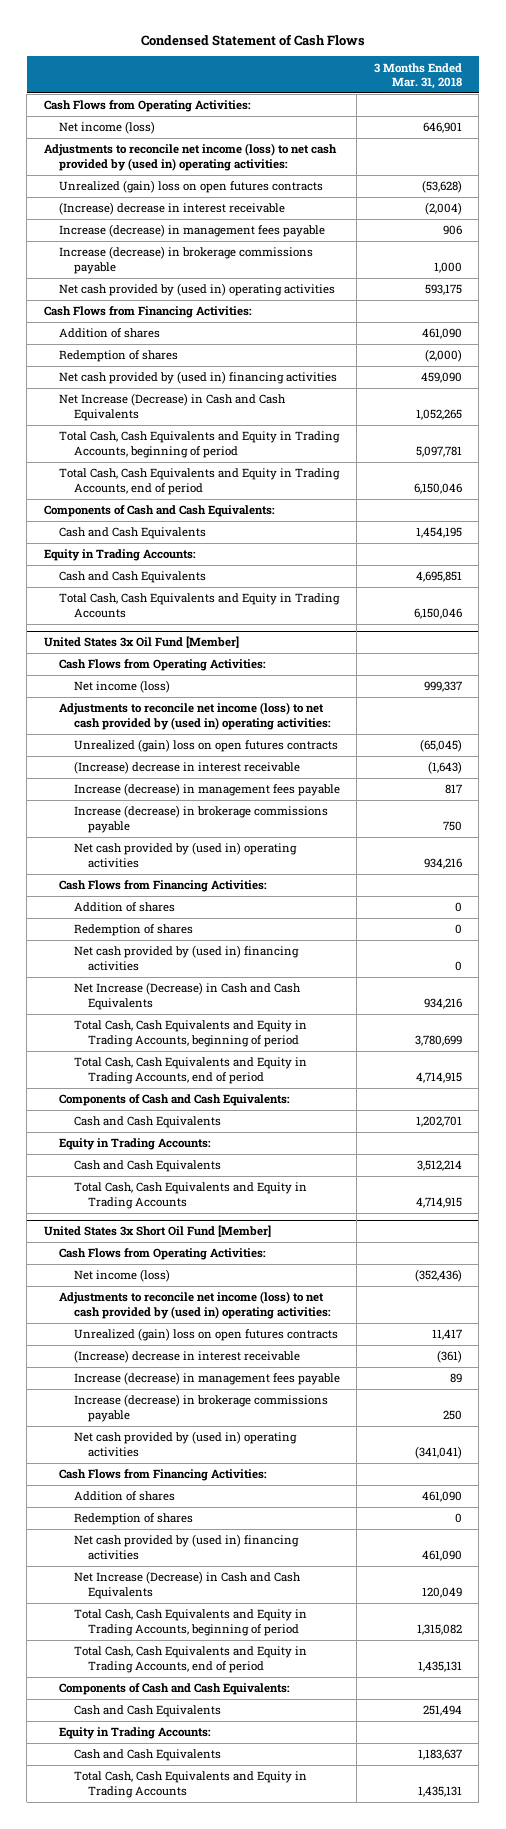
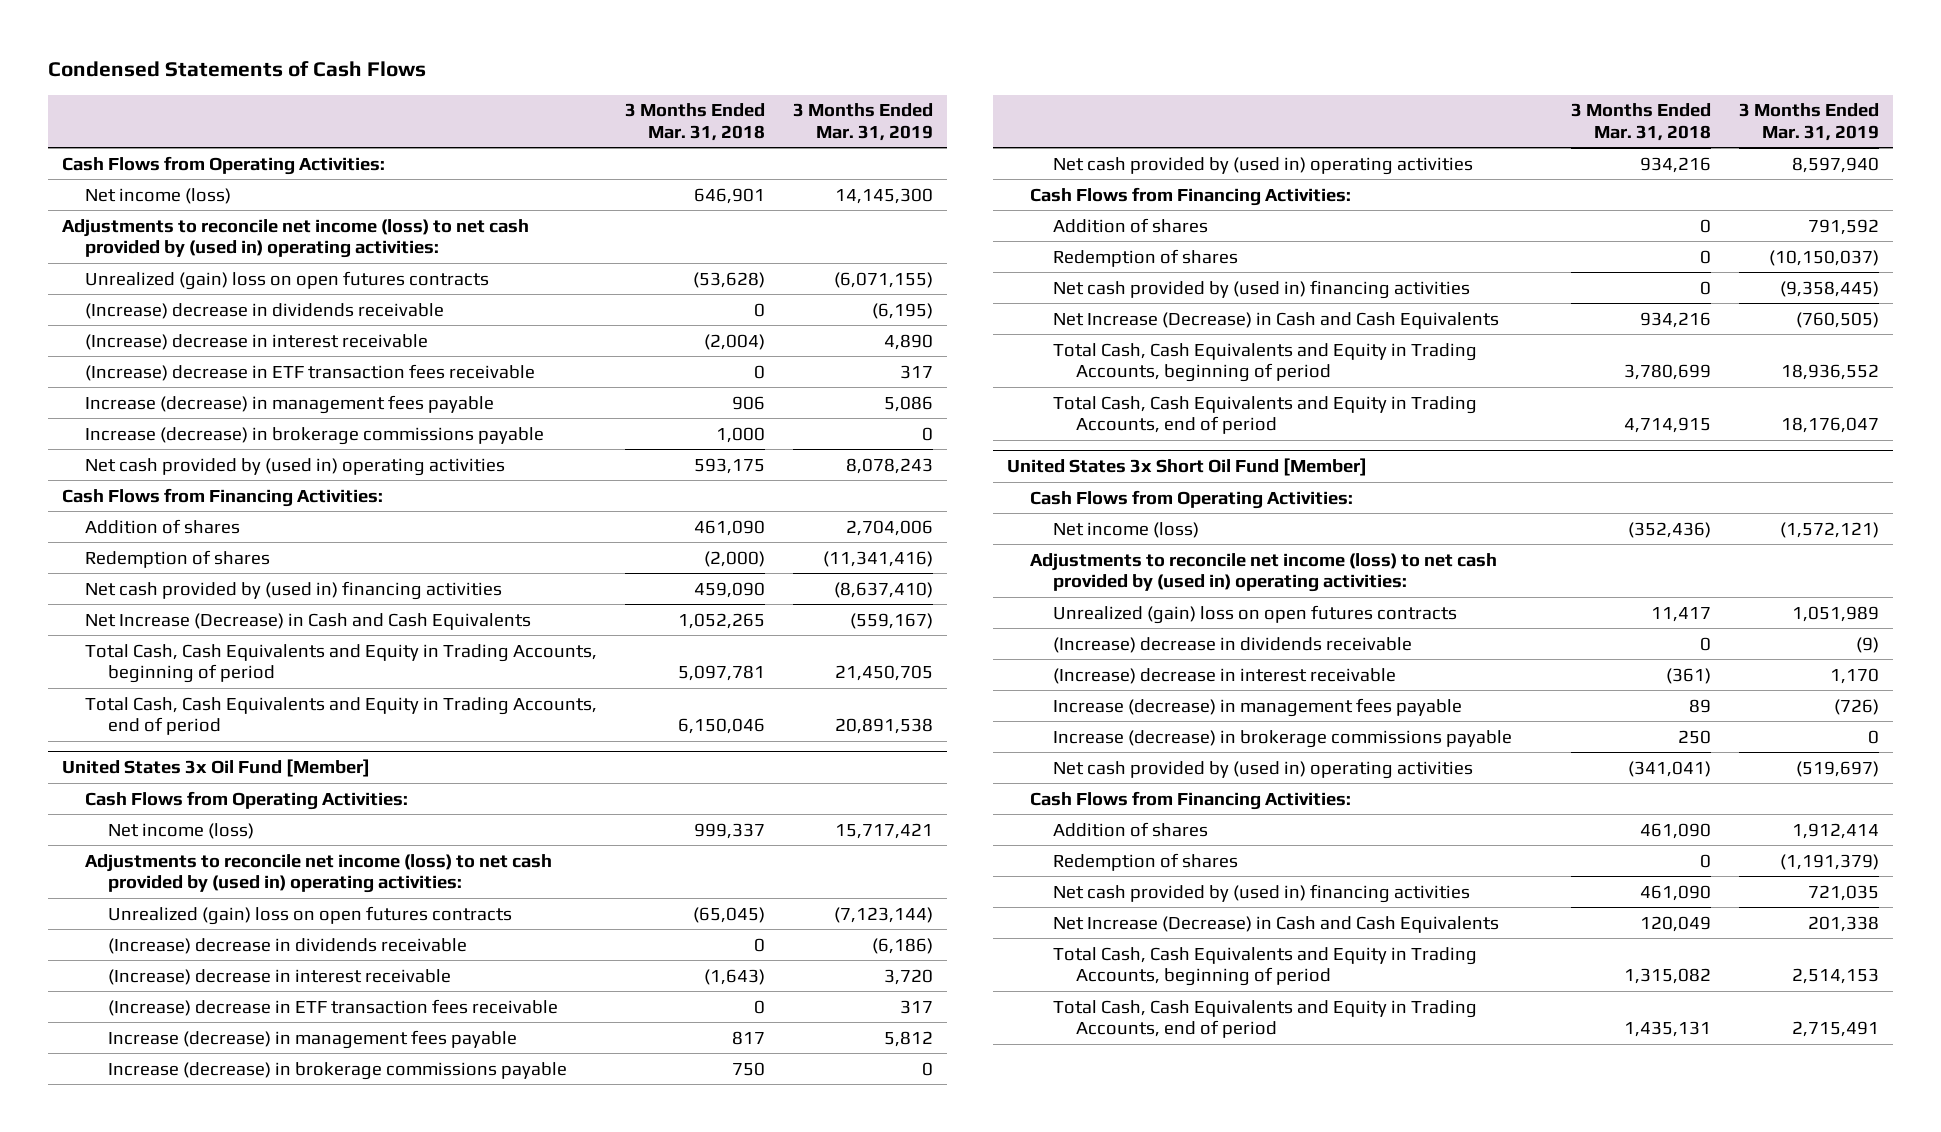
[140,33,365,46] Condensed Statement of Cash Flows -> [47,61,426,78] Condensed Statements of Cash Flows
none -> [793,103,934,141] 3 Months Ended Mar. 31, 2019
none -> [84,302,444,319] (Increase) decrease in dividends receivable
none -> [84,363,535,381] (Increase) decrease in ETF transaction fees receivable
[44,505,276,518] Components of Cash and Cash Equivalents: -> none
[58,527,206,540] Cash and Cash Equivalents -> none
[44,549,197,562] Equity in Trading Accounts: -> none
[58,571,206,584] Cash and Cash Equivalents -> none
[58,593,340,618] Total Cash, Cash Equivalents and Equity in Trading Accounts -> none
none -> [107,937,467,954] (Increase) decrease in dividends receivable
none -> [107,998,558,1016] (Increase) decrease in ETF transaction fees receivable
[58,1094,290,1107] Components of Cash and Cash Equivalents: -> none
[73,1116,221,1129] Cash and Cash Equivalents -> none
[58,1138,211,1151] Equity in Trading Accounts: -> none
[73,1160,221,1173] Cash and Cash Equivalents -> none
[73,1182,307,1209] Total Cash, Cash Equivalents and Equity in Trading Accounts -> none
none -> [1053,636,1413,653] (Increase) decrease in dividends receivable
[58,1683,290,1696] Components of Cash and Cash Equivalents: -> none
[73,1705,221,1718] Cash and Cash Equivalents -> none
[58,1727,211,1740] Equity in Trading Accounts: -> none
[73,1749,221,1762] Cash and Cash Equivalents -> none
[73,1771,307,1798] Total Cash, Cash Equivalents and Equity in Trading Accounts -> none

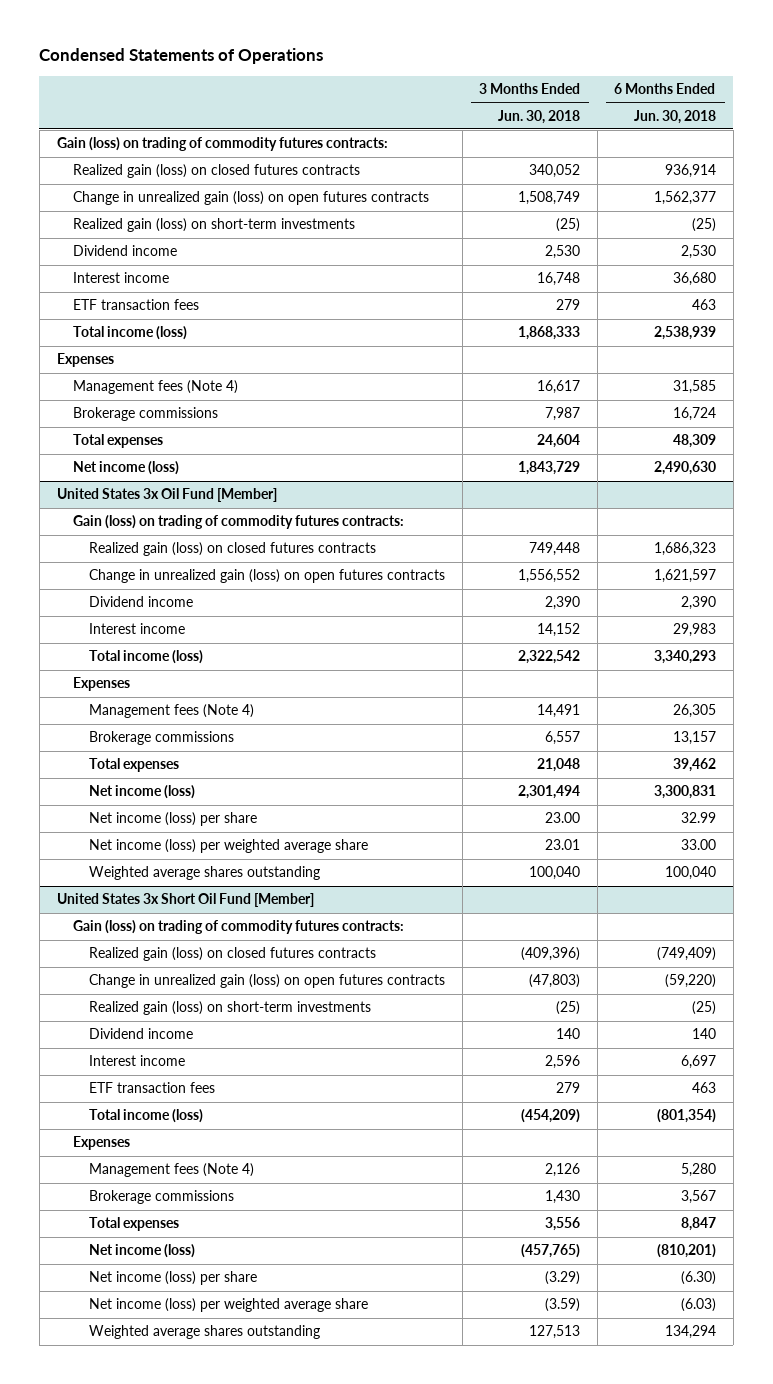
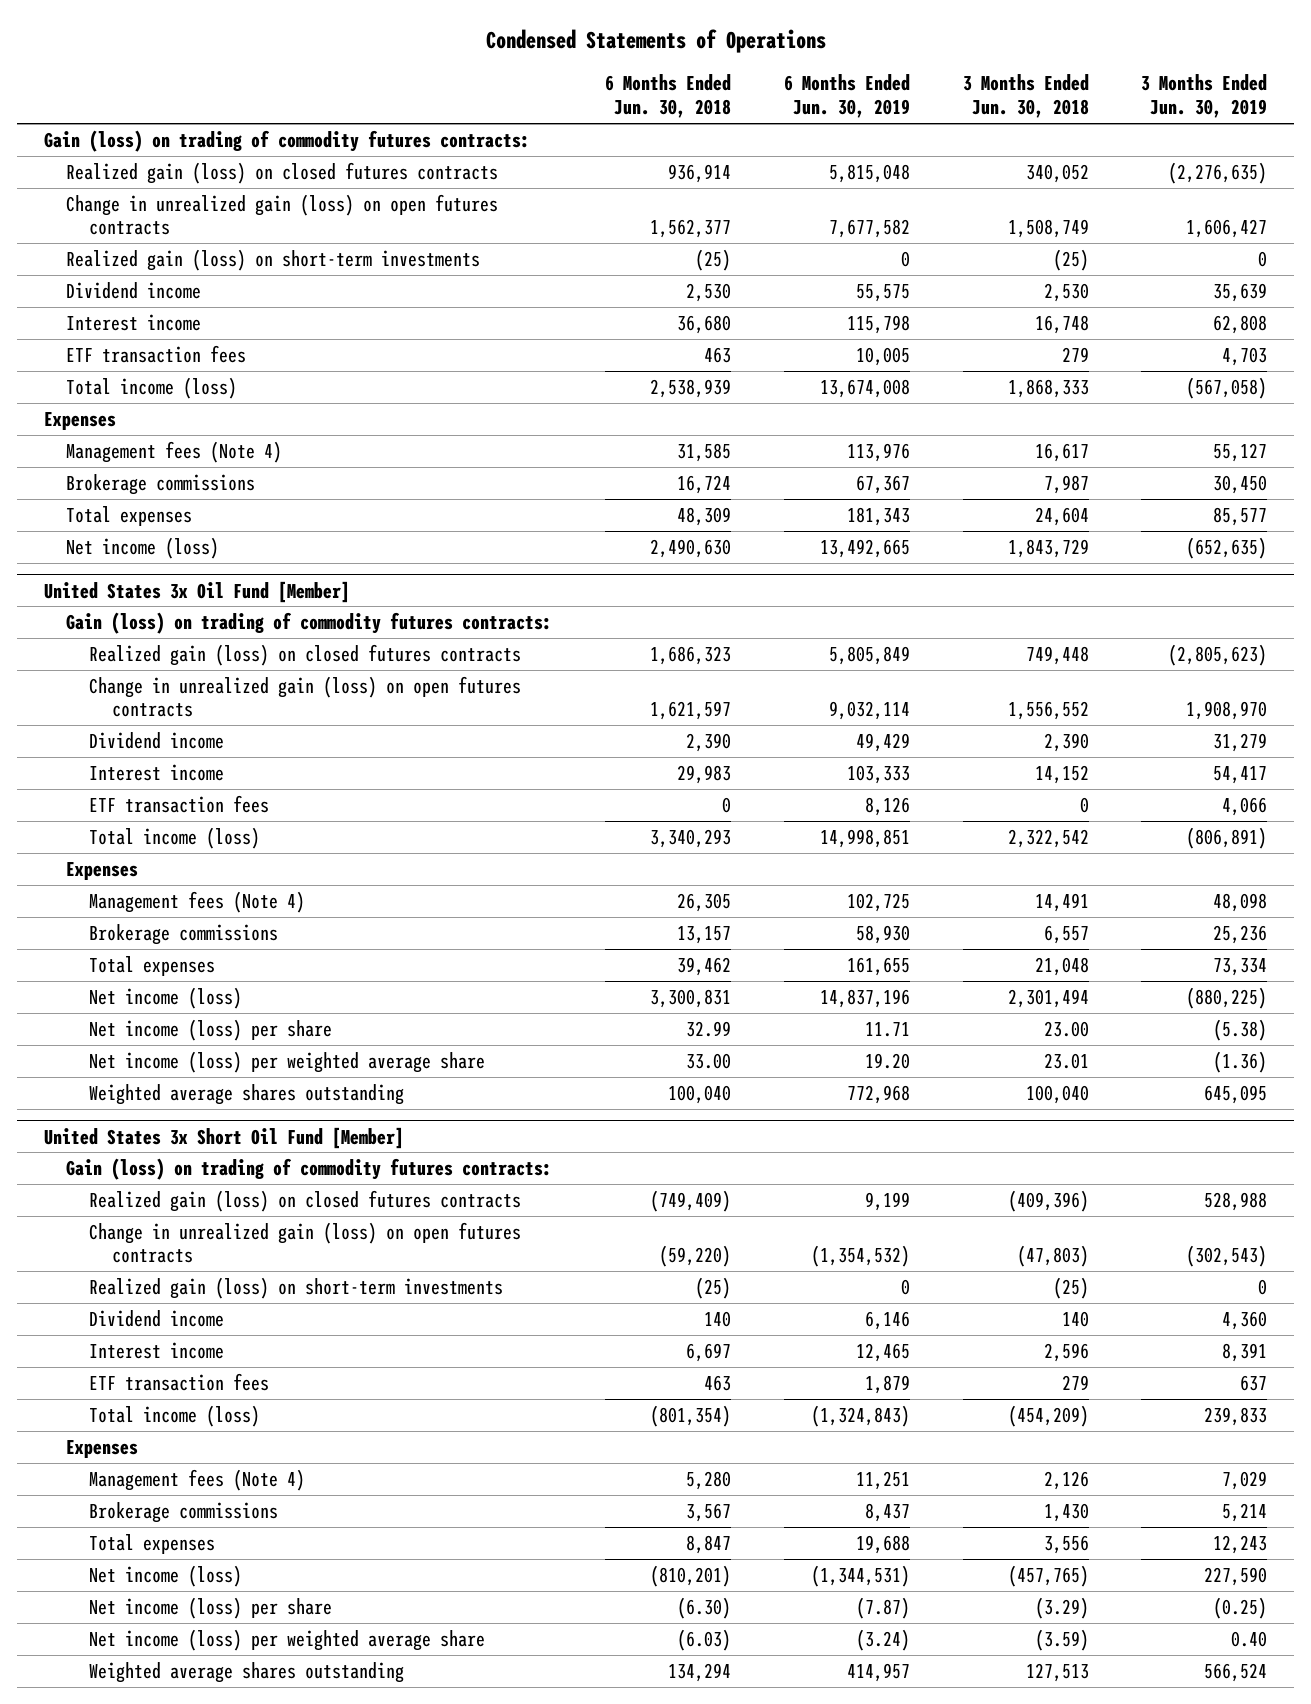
none -> [783,74,910,119] 6 Months Ended Jun. 30, 2019
none -> [1141,74,1268,119] 3 Months Ended Jun. 30, 2019
none -> [89,794,270,813] ETF transaction fees

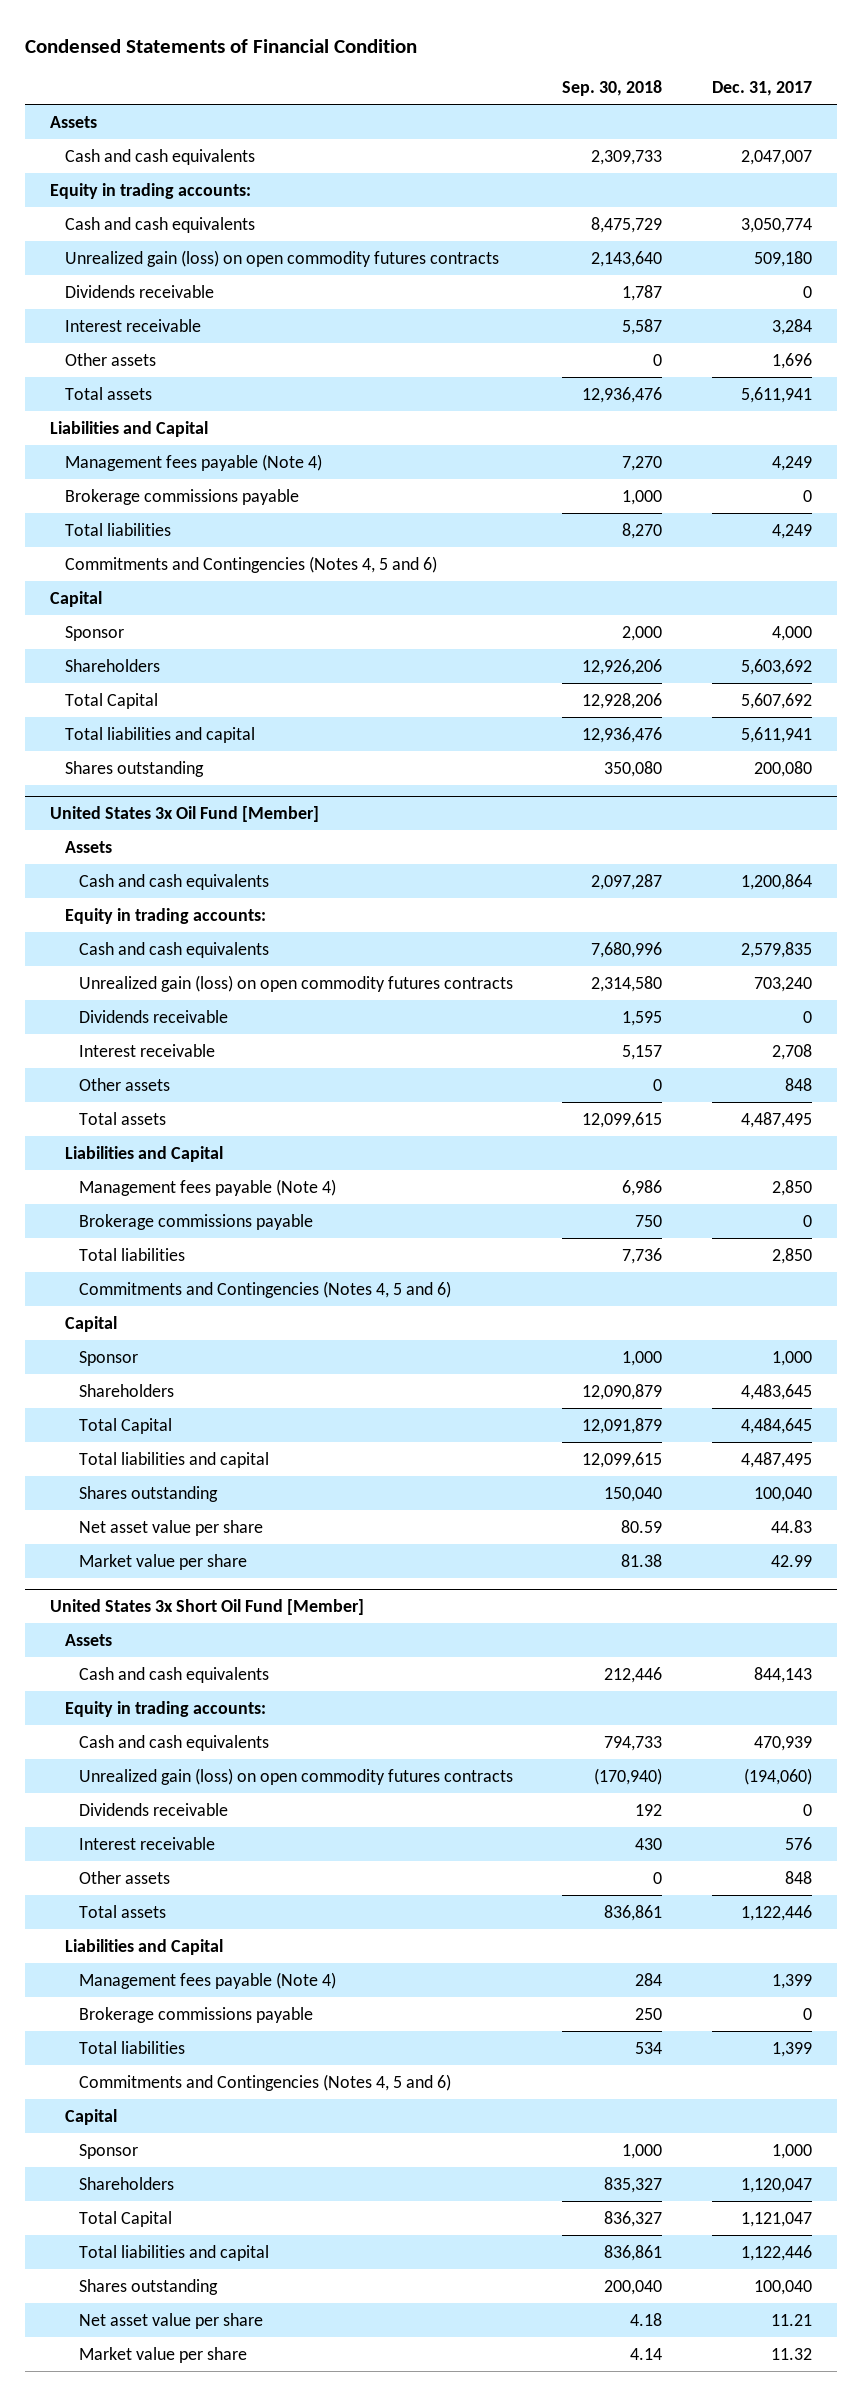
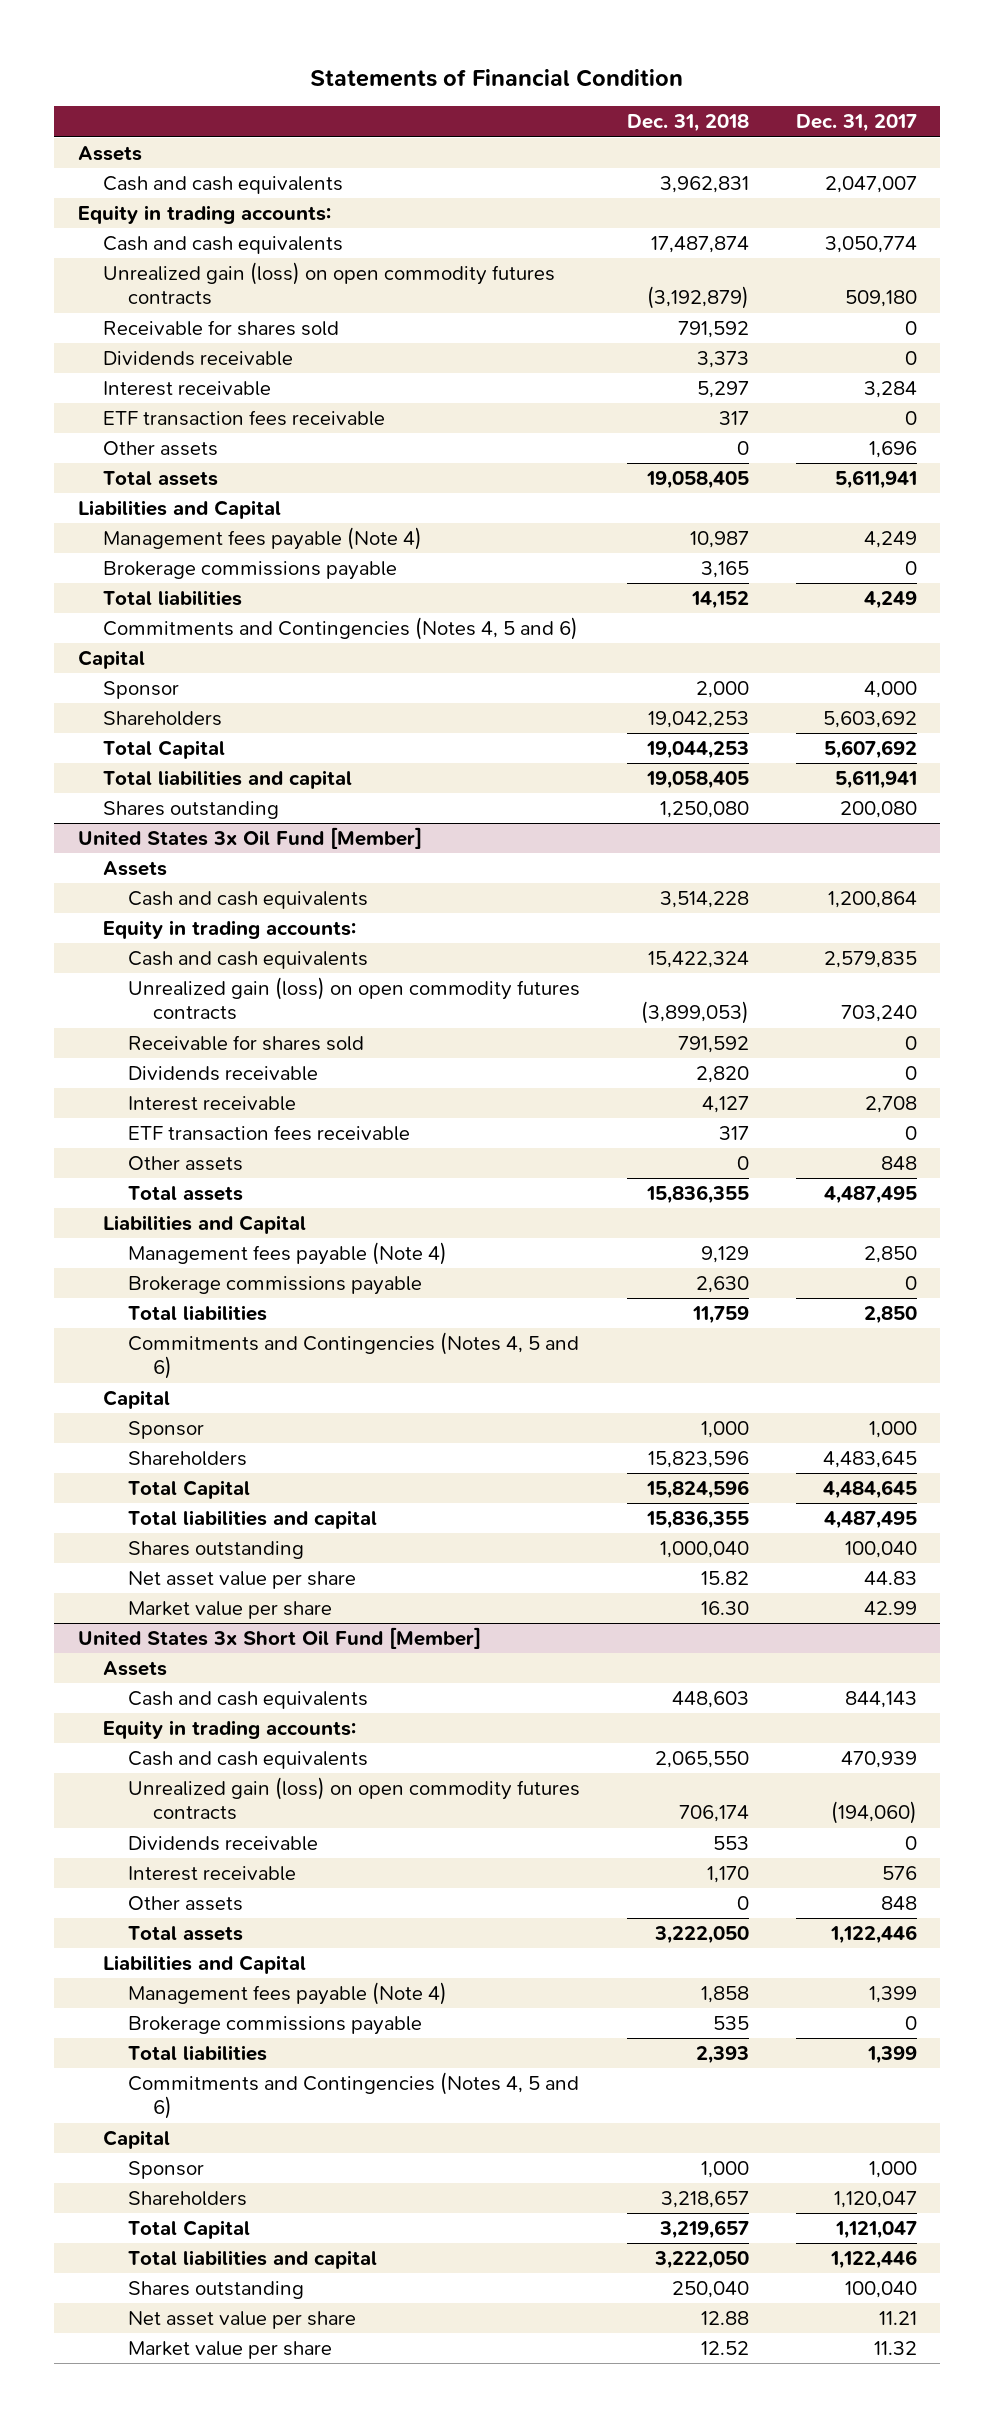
[25,38,418,53] Condensed Statements of Financial Condition -> [310,68,684,87] Statements of Financial Condition
[562,80,663,97] Sep. 30, 2018 -> none
none -> [626,114,749,133] Dec. 31, 2018
none -> [102,320,339,337] Receivable for shares sold
none -> [102,410,385,427] ETF transaction fees receivable
none -> [127,1035,364,1052] Receivable for shares sold
none -> [127,1125,410,1142] ETF transaction fees receivable

